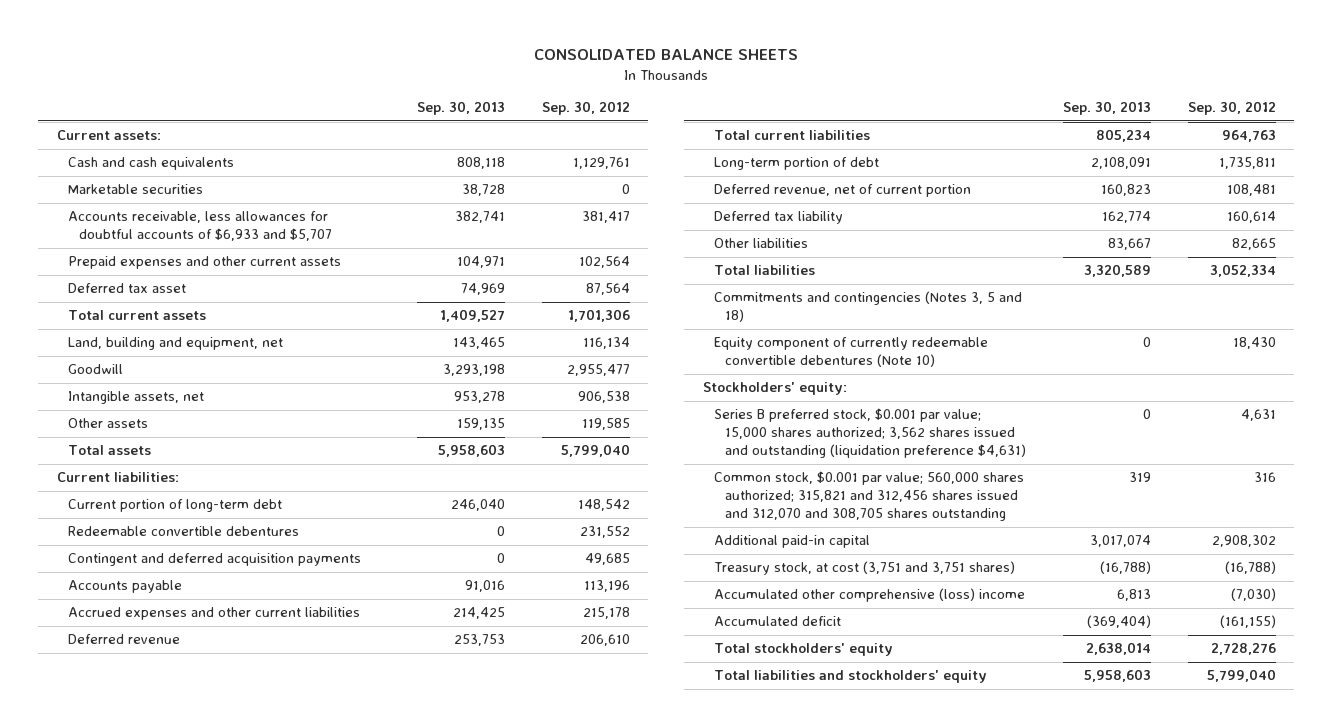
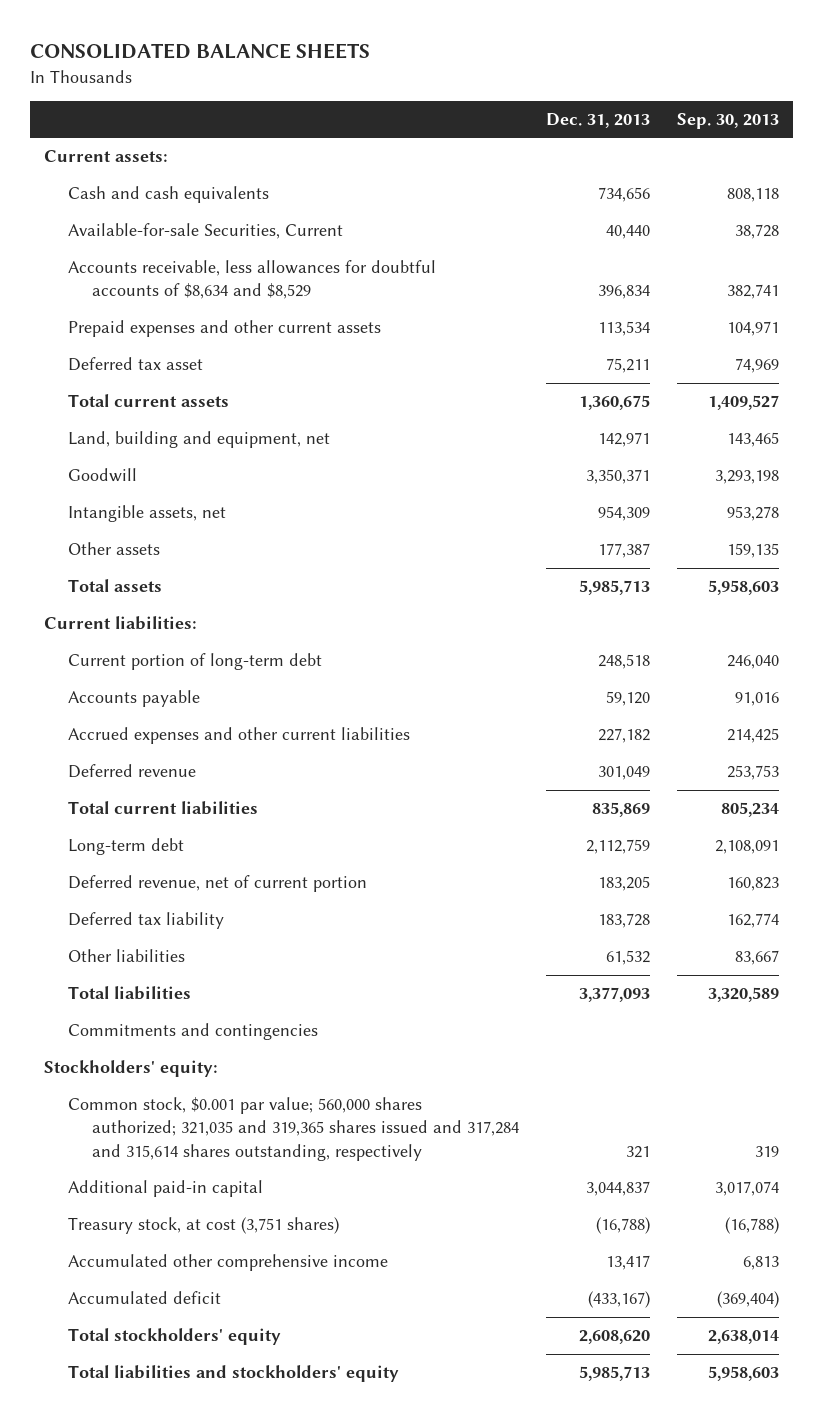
[541,101,630,116] Sep. 30, 2012 -> none
none -> [545,112,650,128] Dec. 31, 2013
[67,184,203,195] Marketable securities -> [67,223,343,240] Available-for-sale Securities, Current
[67,211,332,242] Accounts receivable, less allowances for doubtful accounts of $6,933 and $5,707 -> [67,260,436,300] Accounts receivable, less allowances for doubtful accounts of $8,634 and $8,529
[67,526,299,537] Redeemable convertible debentures -> none
[67,553,361,567] Contingent and deferred acquisition payments -> none
[713,157,879,171] Long-term portion of debt -> [67,838,184,856] Long-term debt
[713,337,988,368] Equity component of currently redeemable convertible debentures (Note 10) -> none
[713,291,1022,323] Commitments and contingencies (Notes 3, 5 and 18) -> [67,1023,318,1041] Commitments and contingencies
[713,408,1026,459] Series B preferred stock, $0.001 par value; 15,000 shares authorized; 3,562 shares issued and outstanding (liquidation preference $4,631) -> none
[713,471,1024,522] Common stock, $0.001 par value; 560,000 shares authorized; 315,821 and 312,456 shares issued and 312,070 and 308,705 shares outstanding -> [67,1097,519,1161] Common stock, $0.001 par value; 560,000 shares authorized; 321,035 and 319,365 shares issued and 317,284 and 315,614 shares outstanding, respectively
[713,561,1015,576] Treasury stock, at cost (3,751 and 3,751 shares) -> [67,1217,339,1235] Treasury stock, at cost (3,751 shares)
[713,588,1025,603] Accumulated other comprehensive (loss) income -> [67,1254,388,1272] Accumulated other comprehensive income

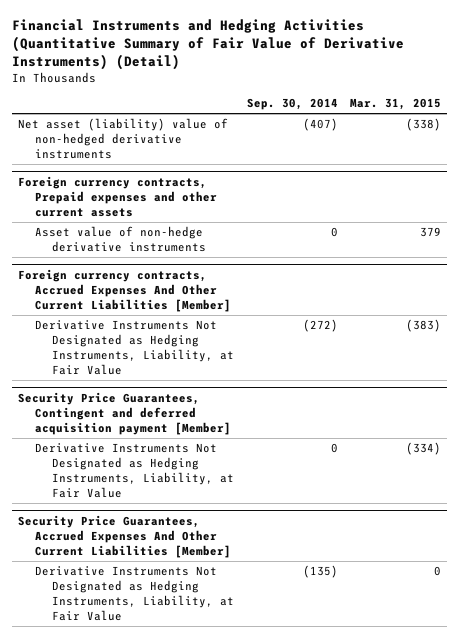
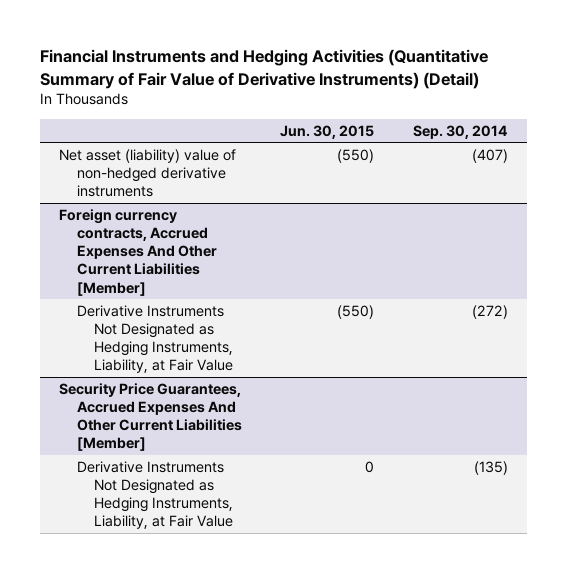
[349,98,441,111] Mar. 31, 2015 -> none
none -> [280,124,375,139] Jun. 30, 2015
[17,175,218,217] Foreign currency contracts, Prepaid expenses and other current assets -> none
[35,226,207,253] Asset value of non-hedge derivative instruments -> none
[17,391,232,435] Security Price Guarantees, Contingent and deferred acquisition payment [Member] -> none
[35,443,235,499] Derivative Instruments Not Designated as Hedging Instruments, Liability, at Fair Value -> none

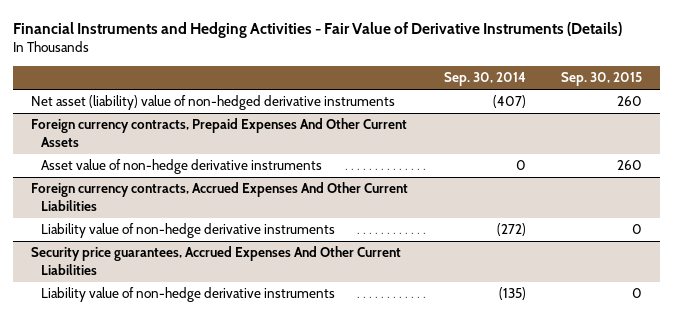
[39,49,488,89] Financial Instruments and Hedging Activities (Quantitative Summary of Fair Value of Derivative Instruments) (Detail) -> [12,21,622,38] Financial Instruments and Hedging Activities - Fair Value of Derivative Instruments (Details)
[280,124,375,139] Jun. 30, 2015 -> none
none -> [561,72,643,87] Sep. 30, 2015
none -> [30,118,407,148] Foreign currency contracts, Prepaid Expenses And Other Current Assets
none -> [40,159,322,175] Asset value of non-hedge derivative instruments
[58,209,217,296] Foreign currency contracts, Accrued Expenses And Other Current Liabilities [Member] -> [30,182,408,212] Foreign currency contracts, Accrued Expenses And Other Current Liabilities
[76,305,234,374] Derivative Instruments Not Designated as Hedging Instruments, Liability, at Fair Value -> [40,223,335,239] Liability value of non-hedge derivative instruments
[58,383,242,452] Security Price Guarantees, Accrued Expenses And Other Current Liabilities [Member] -> [30,246,401,276] Security price guarantees, Accrued Expenses And Other Current Liabilities
[76,461,234,530] Derivative Instruments Not Designated as Hedging Instruments, Liability, at Fair Value -> [40,287,335,303] Liability value of non-hedge derivative instruments

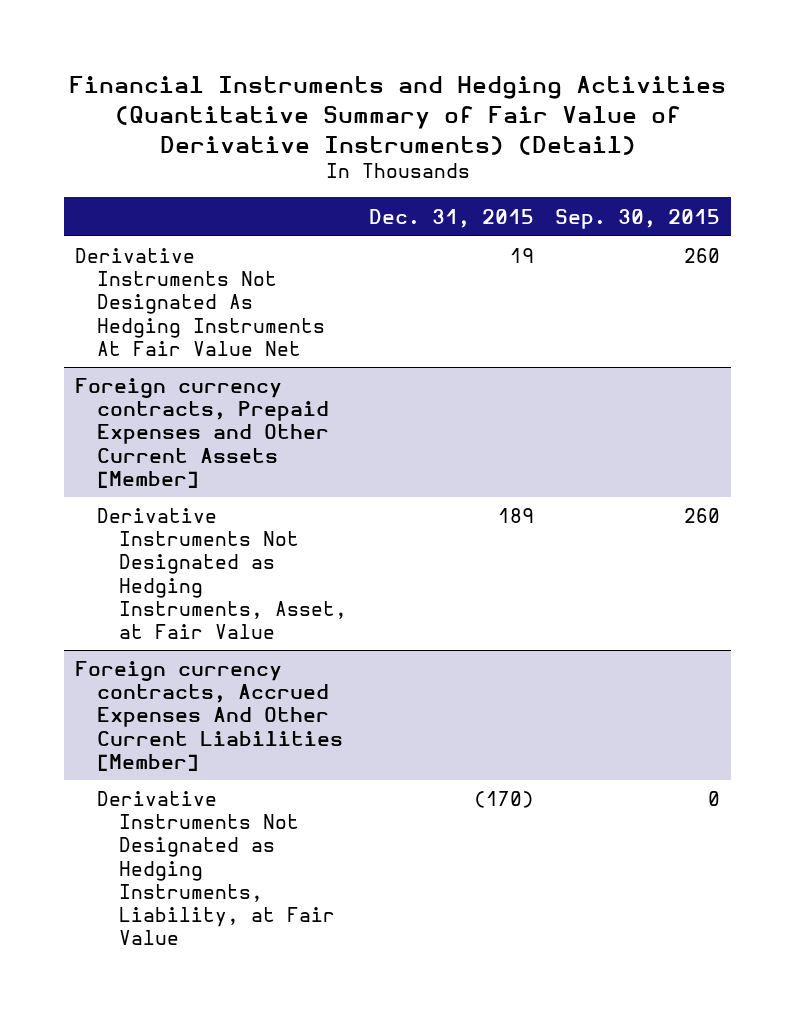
[12,21,622,38] Financial Instruments and Hedging Activities - Fair Value of Derivative Instruments (Details) -> [68,76,726,155] Financial Instruments and Hedging Activities (Quantitative Summary of Fair Value of Derivative Instruments) (Detail)
[443,72,526,87] Sep. 30, 2014 -> none
none -> [368,208,534,228] Dec. 31, 2015
[30,246,401,276] Security price guarantees, Accrued Expenses And Other Current Liabilities -> none
[40,287,335,303] Liability value of non-hedge derivative instruments -> none
[30,95,395,111] Net asset (liability) value of non-hedged derivative instruments -> [74,248,325,356] Derivative Instruments Not Designated As Hedging Instruments At Fair Value Net
[30,118,407,148] Foreign currency contracts, Prepaid Expenses And Other Current Assets -> [74,378,329,488] Foreign currency contracts, Prepaid Expenses and Other Current Assets [Member]
[40,159,322,175] Asset value of non-hedge derivative instruments -> [96,508,347,639] Derivative Instruments Not Designated as Hedging Instruments, Asset, at Fair Value
[30,182,408,212] Foreign currency contracts, Accrued Expenses And Other Current Liabilities -> [74,661,343,771] Foreign currency contracts, Accrued Expenses And Other Current Liabilities [Member]
[40,223,335,239] Liability value of non-hedge derivative instruments -> [96,791,335,945] Derivative Instruments Not Designated as Hedging Instruments, Liability, at Fair Value

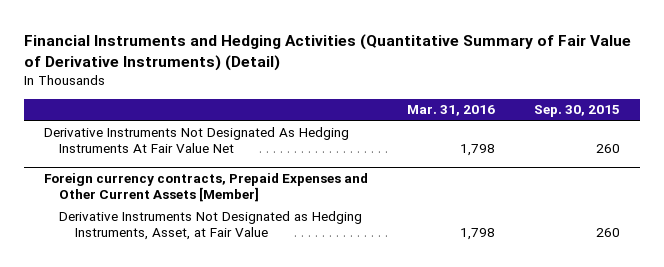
[368,208,534,228] Dec. 31, 2015 -> none
none -> [407,105,496,117] Mar. 31, 2016
[74,661,343,771] Foreign currency contracts, Accrued Expenses And Other Current Liabilities [Member] -> none
[96,791,335,945] Derivative Instruments Not Designated as Hedging Instruments, Liability, at Fair Value -> none

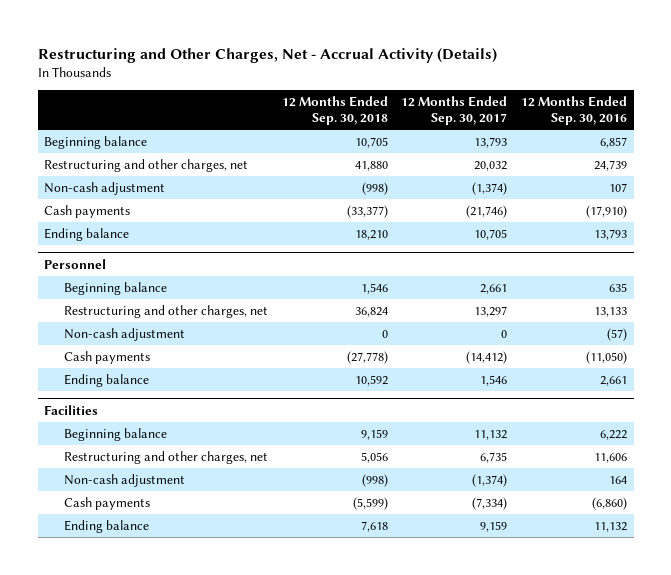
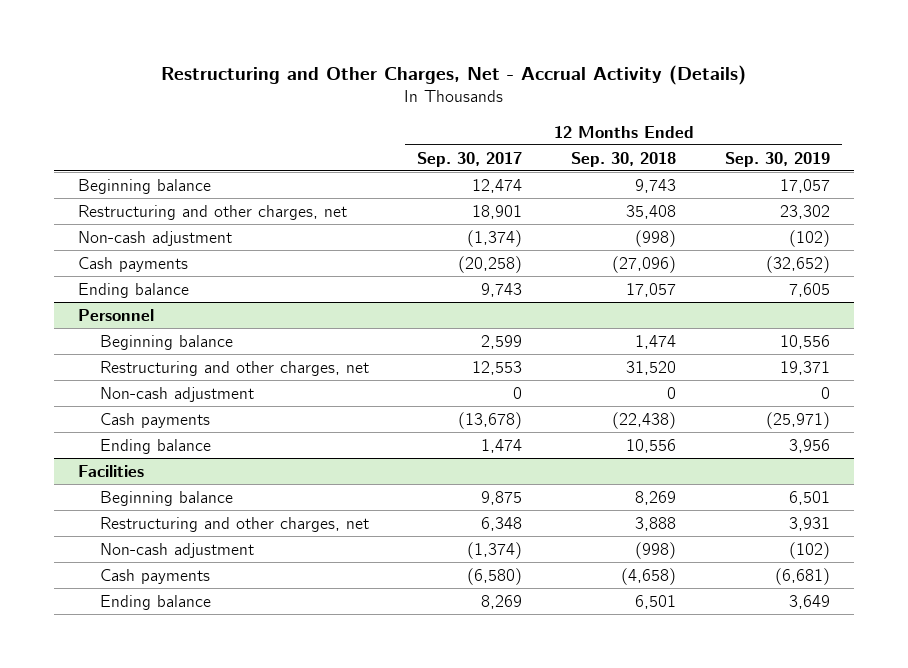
[520,96,627,126] 12 Months Ended Sep. 30, 2016 -> none
none -> [724,151,830,167] Sep. 30, 2019
[354,137,388,149] 10,705 -> [635,178,677,193] 9,743
[474,137,508,149] 13,793 -> [472,178,523,193] 12,474
[354,161,388,172] 41,880 -> [626,204,677,219] 35,408
[474,161,508,172] 20,032 -> [472,204,523,219] 18,901
[346,205,388,219] (33,377) -> [612,255,677,273] (27,096)
[466,205,508,219] (21,746) -> [458,255,523,273] (20,258)
[354,230,388,241] 18,210 -> [626,282,677,297] 17,057
[474,229,508,241] 10,705 -> [481,282,523,297] 9,743
[360,283,388,295] 1,546 -> [635,334,677,349] 1,474
[480,284,508,295] 2,661 -> [481,334,523,349] 2,599
[354,307,388,318] 36,824 -> [626,360,677,375] 31,520
[474,306,508,318] 13,297 -> [472,360,523,375] 12,553
[346,351,388,365] (27,778) -> [612,411,677,429] (22,438)
[466,351,508,365] (14,412) -> [458,411,523,429] (13,678)
[354,375,388,387] 10,592 -> [626,438,677,453] 10,556
[480,375,508,387] 1,546 -> [481,438,523,453] 1,474
[360,429,388,441] 9,159 -> [635,490,677,505] 8,269
[474,430,508,441] 11,132 -> [481,490,523,505] 9,875
[360,452,388,464] 5,056 -> [635,516,677,531] 3,888
[480,452,508,464] 6,735 -> [481,516,523,531] 6,348
[352,497,388,511] (5,599) -> [621,567,677,585] (4,658)
[472,497,508,511] (7,334) -> [467,567,523,585] (6,580)
[360,521,388,533] 7,618 -> [635,594,677,609] 6,501
[480,521,508,533] 9,159 -> [481,594,523,609] 8,269

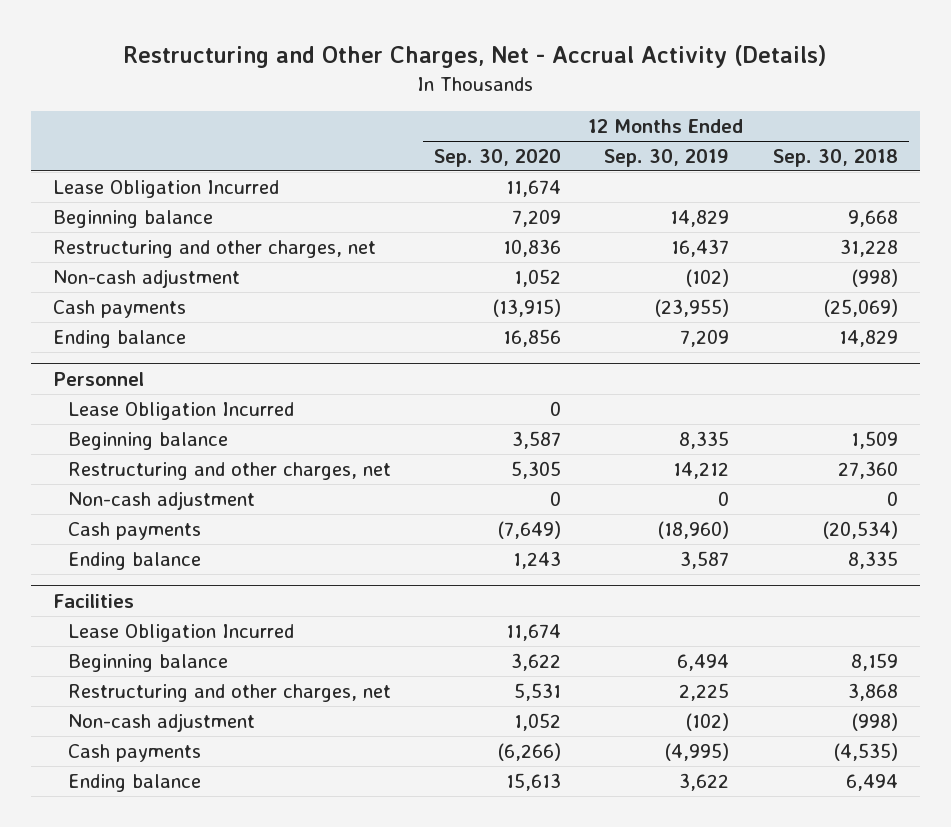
[417,151,523,167] Sep. 30, 2017 -> none
none -> [434,149,562,168] Sep. 30, 2020
none -> [52,179,279,198] Lease Obligation Incurred
[635,178,677,193] 9,743 -> [847,209,898,227] 9,668
[779,178,830,193] 17,057 -> [670,209,730,227] 14,829
[626,204,677,219] 35,408 -> [839,238,898,257] 31,228
[779,204,830,219] 23,302 -> [671,238,730,257] 16,437
[612,255,677,273] (27,096) -> [823,298,898,317] (25,069)
[765,255,830,273] (32,652) -> [655,298,730,317] (23,955)
[626,282,677,297] 17,057 -> [838,329,898,347] 14,829
[788,282,830,297] 7,605 -> [680,328,730,347] 7,209
none -> [67,401,294,420] Lease Obligation Incurred
[635,334,677,349] 1,474 -> [850,430,898,449] 1,509
[779,334,830,349] 10,556 -> [679,430,730,449] 8,335
[626,360,677,375] 31,520 -> [837,460,898,479] 27,360
[779,360,830,375] 19,371 -> [673,461,730,479] 14,212
[612,411,677,429] (22,438) -> [822,520,898,539] (20,534)
[765,411,830,429] (25,971) -> [658,520,730,539] (18,960)
[626,438,677,453] 10,556 -> [847,550,898,569] 8,335
[788,438,830,453] 3,956 -> [680,550,730,569] 3,587
none -> [67,623,294,642] Lease Obligation Incurred
[635,490,677,505] 8,269 -> [850,652,898,671] 8,159
[788,490,830,505] 6,501 -> [677,653,730,671] 6,494
[635,516,677,531] 3,888 -> [847,682,898,701] 3,868
[788,516,830,531] 3,931 -> [679,682,730,701] 2,225
[621,567,677,585] (4,658) -> [833,742,898,761] (4,535)
[774,567,830,585] (6,681) -> [665,742,730,761] (4,995)
[635,594,677,609] 6,501 -> [845,773,898,791] 6,494
[788,594,830,609] 3,649 -> [679,772,730,791] 3,622

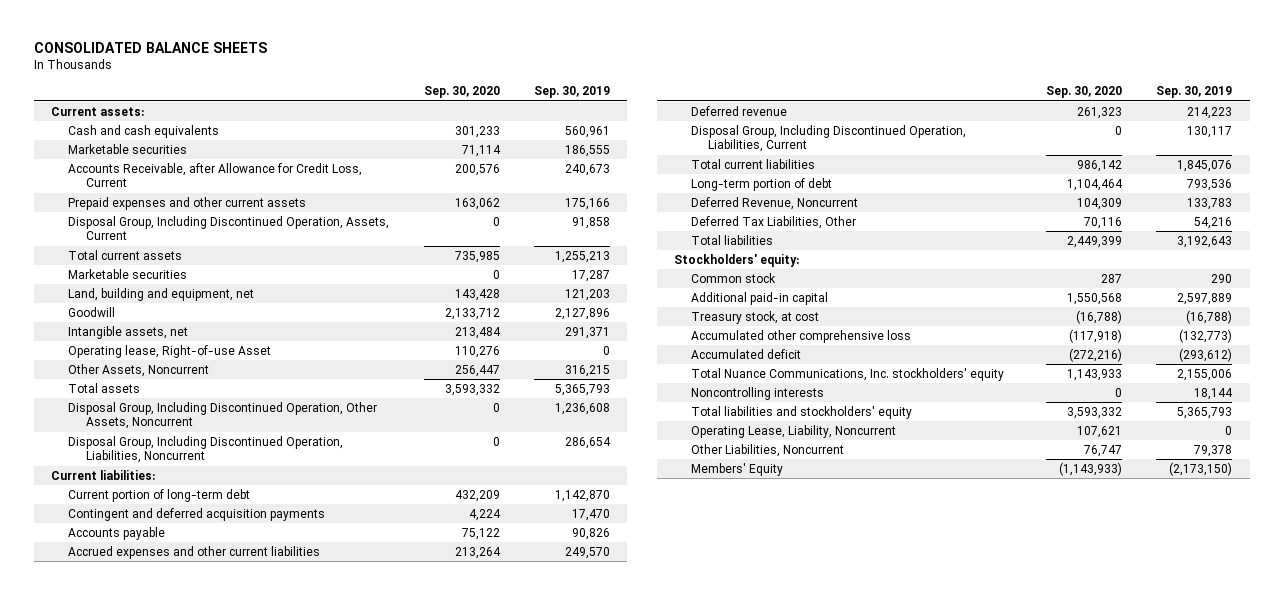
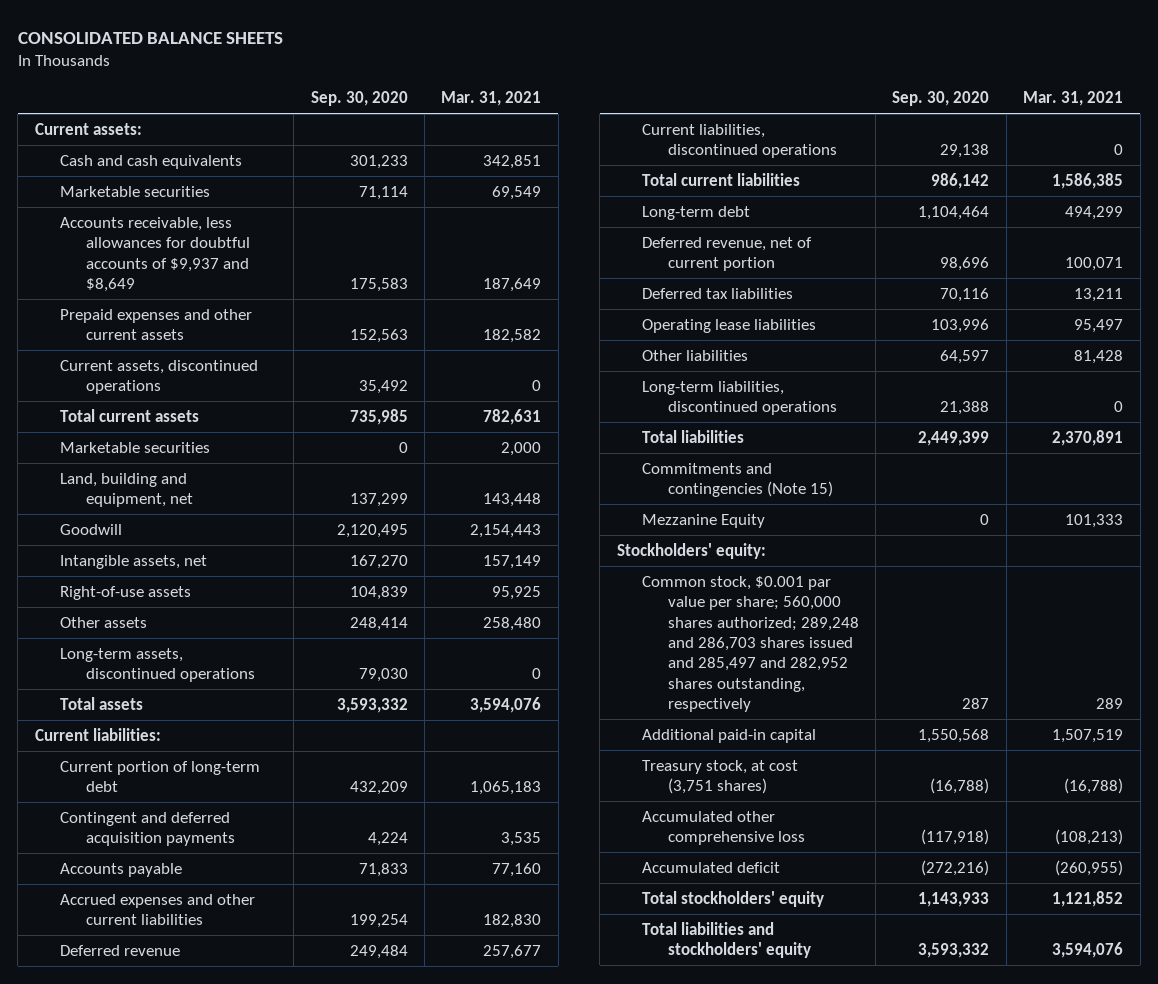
[533,86,610,99] Sep. 30, 2019 -> none
none -> [441,91,542,107] Mar. 31, 2021
[68,162,363,188] Accounts Receivable, after Allowance for Credit Loss, Current -> none
none -> [60,216,250,292] Accounts receivable, less allowances for doubtful accounts of $9,937 and $8,649
[454,197,500,210] 163,062 -> [349,329,408,344] 152,563
[68,215,390,241] Disposal Group, Including Discontinued Operation, Assets, Current -> [60,359,259,395] Current assets, discontinued operations
[492,216,500,226] 0 -> [358,380,408,395] 35,492
[454,288,500,301] 143,428 -> [349,493,408,508] 137,299
[444,307,500,320] 2,133,712 -> [336,523,408,538] 2,120,495
[454,326,501,339] 213,484 -> [349,554,408,569] 167,270
[68,344,272,358] Operating lease, Right-of-use Asset -> [60,585,192,600] Right-of-use assets
[454,345,500,358] 110,276 -> [349,585,408,600] 104,839
[68,363,210,377] Other Assets, Noncurrent -> [60,616,148,628] Other assets
[454,364,500,377] 256,447 -> [349,616,408,631] 248,414
none -> [60,647,255,683] Long-term assets, discontinued operations
[68,401,378,430] Disposal Group, Including Discontinued Operation, Other Assets, Noncurrent -> none
[68,435,344,464] Disposal Group, Including Discontinued Operation, Liabilities, Noncurrent -> none
[461,527,500,540] 75,122 -> [358,862,408,877] 71,833
[454,546,501,559] 213,264 -> [349,914,408,929] 199,254
[1077,106,1123,119] 261,323 -> [349,944,408,959] 249,484
[691,124,967,153] Disposal Group, Including Discontinued Operation, Liabilities, Current -> [642,123,837,159] Current liabilities, discontinued operations
[1115,125,1123,135] 0 -> [940,144,990,159] 29,138
[691,177,833,191] Long-term portion of debt -> [642,205,751,220] Long-term debt
[691,196,859,210] Deferred Revenue, Noncurrent -> [642,236,813,272] Deferred revenue, net of current portion
[1077,197,1123,210] 104,309 -> [940,257,990,272] 98,696
[691,215,857,229] Deferred Tax Liabilities, Other -> [642,287,794,299] Deferred tax liabilities
none -> [642,318,817,333] Operating lease liabilities
none -> [642,349,749,361] Other liabilities
none -> [642,380,837,416] Long-term liabilities, discontinued operations
none -> [642,462,833,498] Commitments and contingencies (Note 15)
none -> [642,513,766,528] Mezzanine Equity
[691,272,777,283] Common stock -> [642,575,859,713] Common stock, $0.001 par value per share; 560,000 shares authorized; 289,248 and 286,703 shares issued and 285,497 and 282,952 shares outstanding, respectively
[691,310,820,324] Treasury stock, at cost -> [642,759,799,795] Treasury stock, at cost (3,751 shares)
[691,386,825,400] Noncontrolling interests -> none
[691,367,1005,381] Total Nuance Communications, Inc. stockholders' equity -> [642,890,825,907] Total stockholders' equity
[691,424,897,438] Operating Lease, Liability, Noncurrent -> none
[691,443,845,457] Other Liabilities, Noncurrent -> none
[691,462,784,476] Members' Equity -> none

